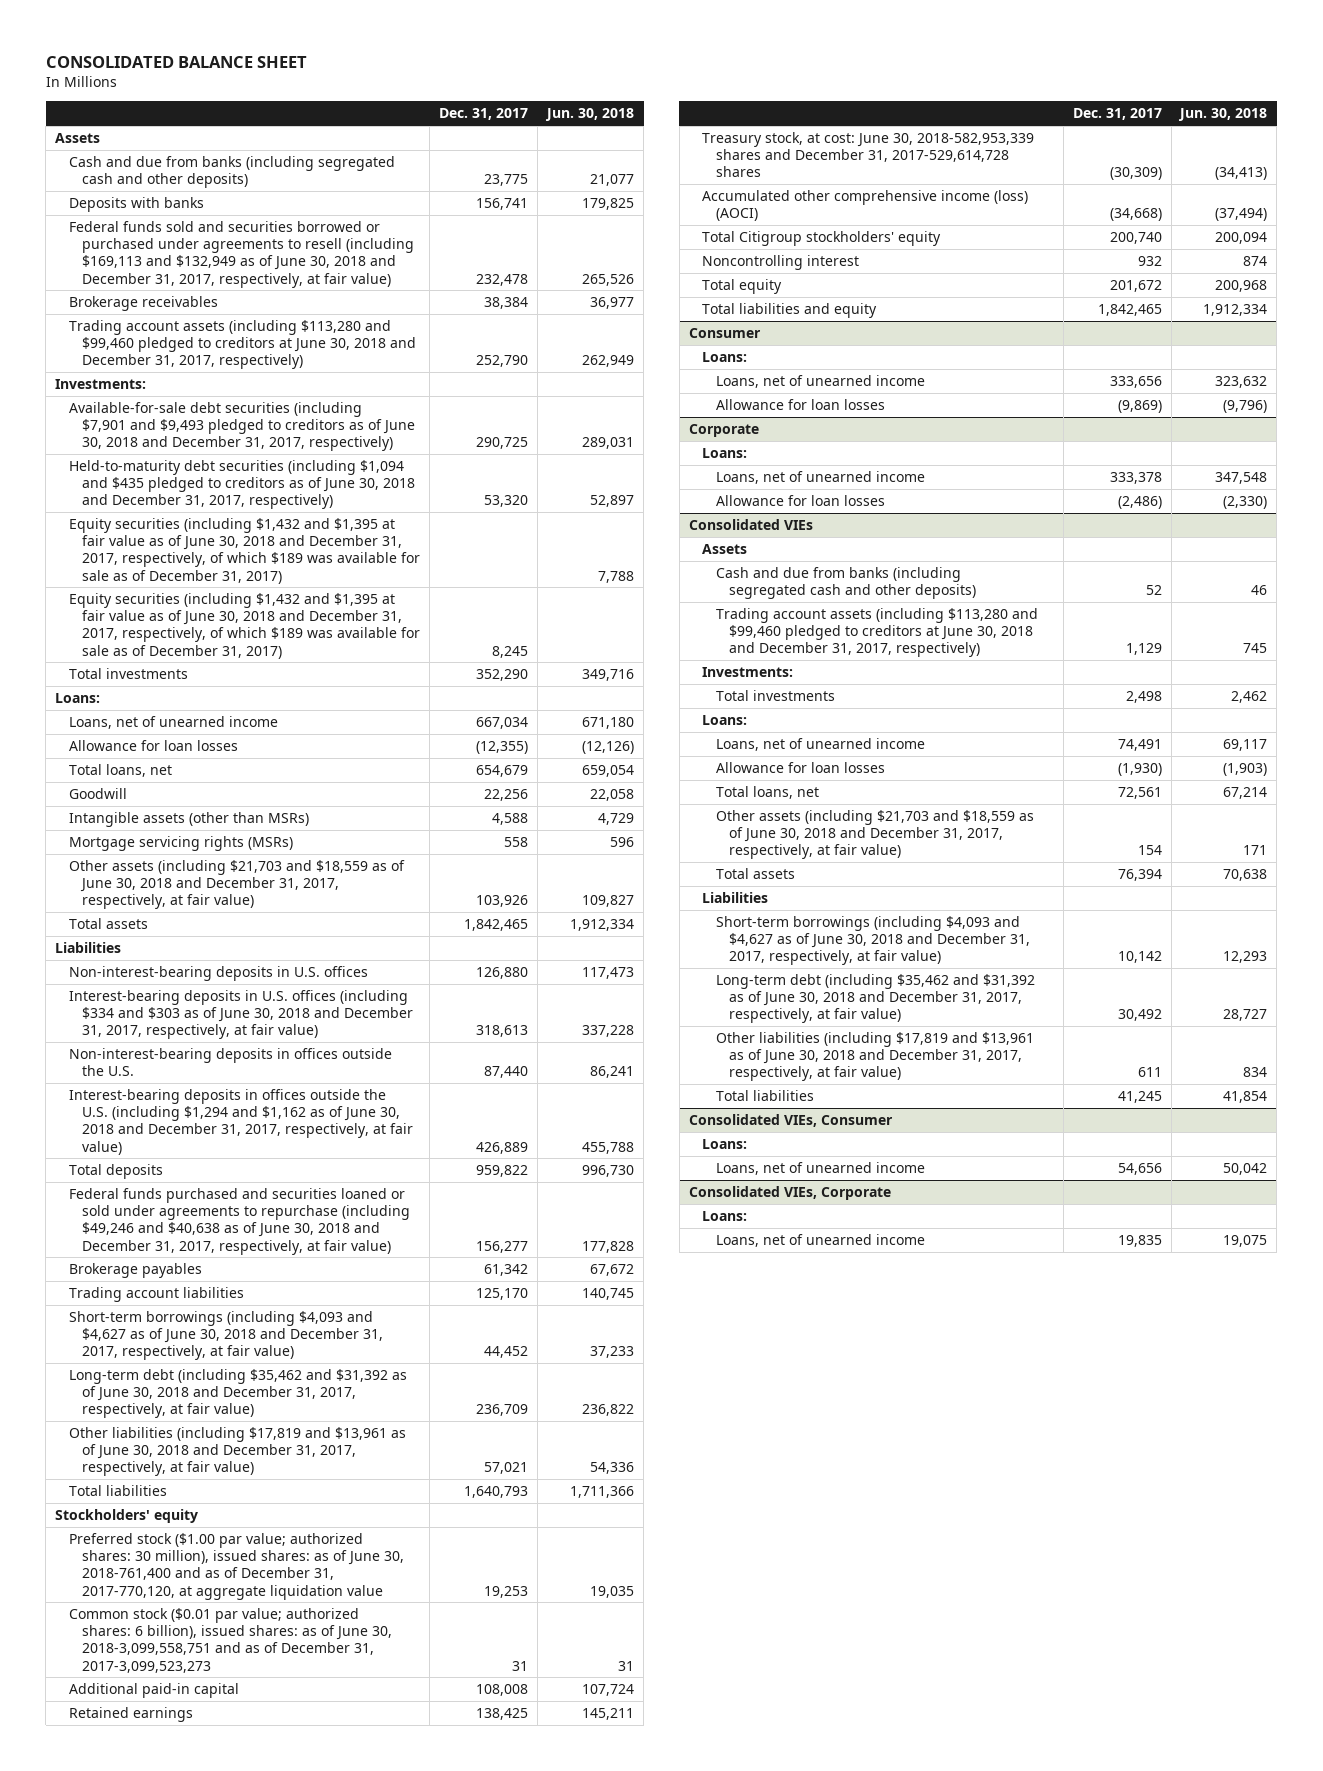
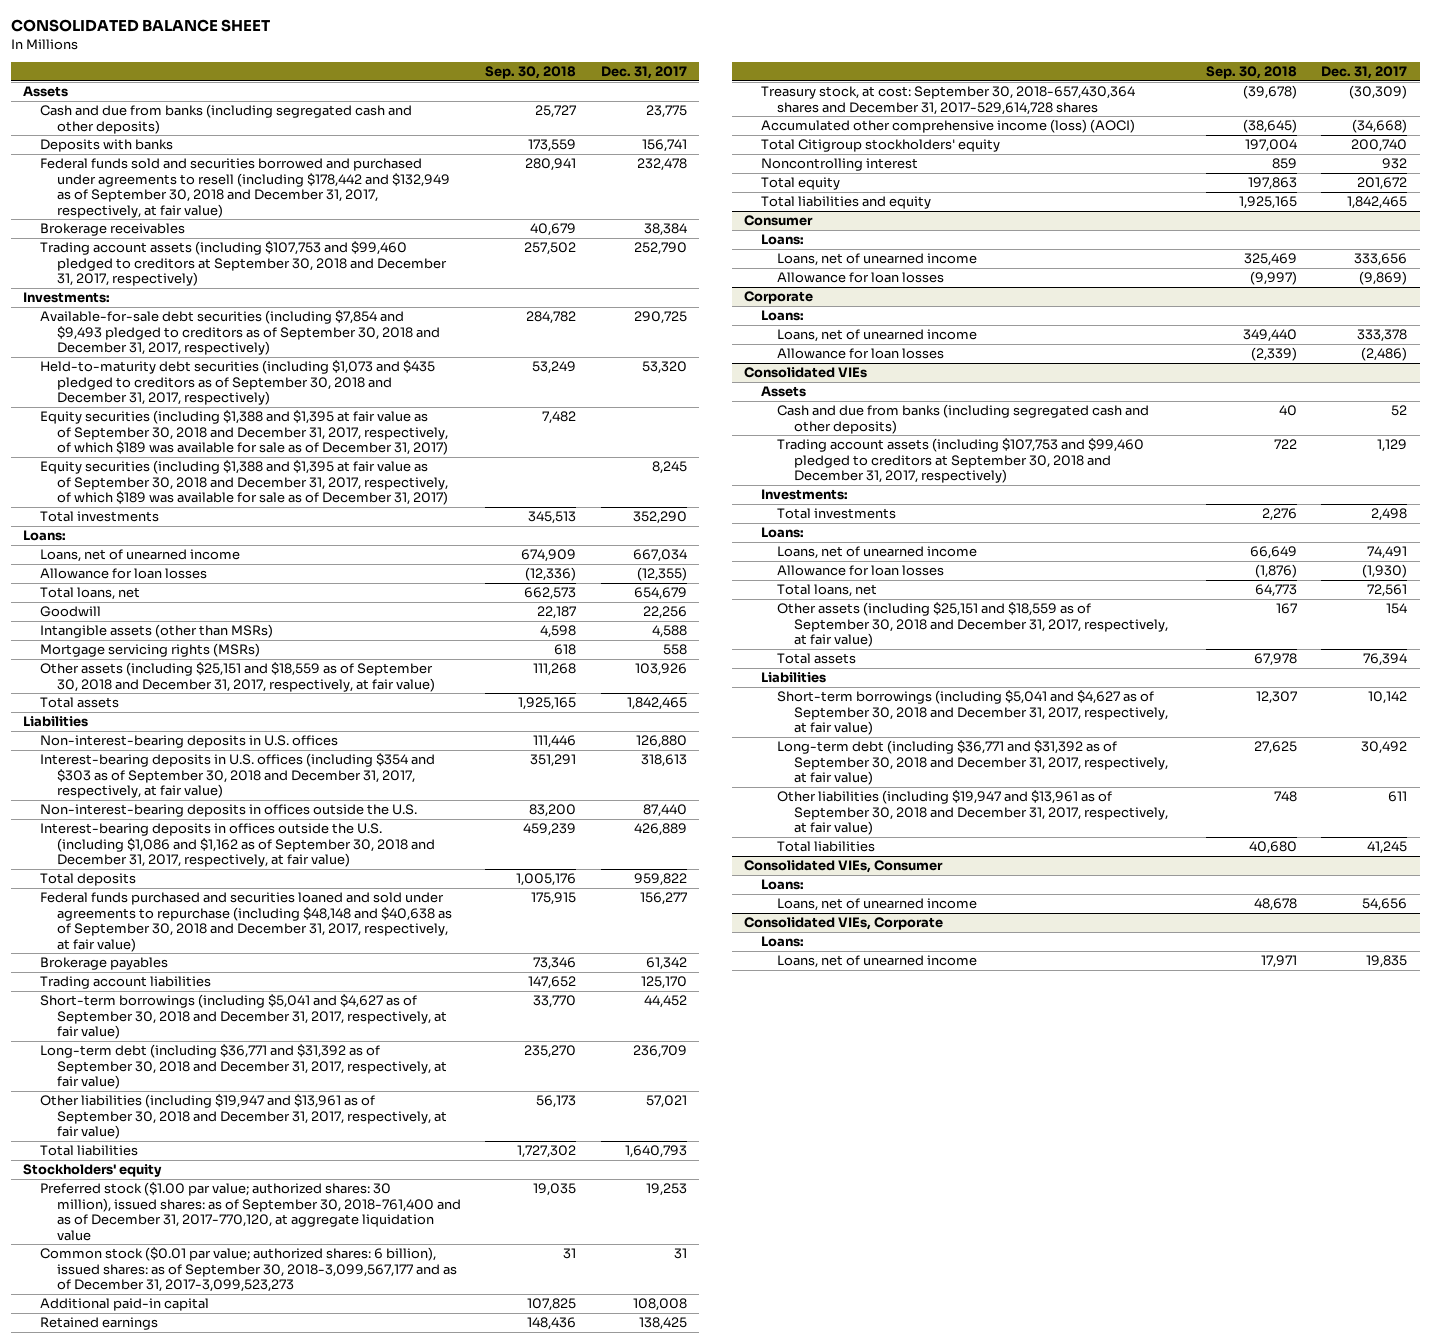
[545,108,635,122] Jun. 30, 2018 -> none
none -> [485,66,577,80] Sep. 30, 2018
[68,221,415,288] Federal funds sold and securities borrowed or purchased under agreements to resell (including $169,113 and $132,949 as of June 30, 2018 and December 31, 2017, respectively, at fair value) -> [40,158,450,218] Federal funds sold and securities borrowed and purchased under agreements to resell (including $178,442 and $132,949 as of September 30, 2018 and December 31, 2017, respectively, at fair value)
[68,320,417,370] Trading account assets (including $113,280 and $99,460 pledged to creditors at June 30, 2018 and December 31, 2017, respectively) -> [40,241,447,287] Trading account assets (including $107,753 and $99,460 pledged to creditors at September 30, 2018 and December 31, 2017, respectively)
[68,402,416,452] Available-for-sale debt securities (including $7,901 and $9,493 pledged to creditors as of June 30, 2018 and December 31, 2017, respectively) -> [40,310,440,356] Available-for-sale debt securities (including $7,854 and $9,493 pledged to creditors as of September 30, 2018 and December 31, 2017, respectively)
[68,460,416,510] Held-to-maturity debt securities (including $1,094 and $435 pledged to creditors as of June 30, 2018 and December 31, 2017, respectively) -> [40,360,436,406] Held-to-maturity debt securities (including $1,073 and $435 pledged to creditors as of September 30, 2018 and December 31, 2017, respectively)
[68,518,421,584] Equity securities (including $1,432 and $1,395 at fair value as of June 30, 2018 and December 31, 2017, respectively, of which $189 was available for sale as of December 31, 2017) -> [40,410,448,456] Equity securities (including $1,388 and $1,395 at fair value as of September 30, 2018 and December 31, 2017, respectively, of which $189 was available for sale as of December 31, 2017)
[68,593,421,659] Equity securities (including $1,432 and $1,395 at fair value as of June 30, 2018 and December 31, 2017, respectively, of which $189 was available for sale as of December 31, 2017) -> [40,460,448,506] Equity securities (including $1,388 and $1,395 at fair value as of September 30, 2018 and December 31, 2017, respectively, of which $189 was available for sale as of December 31, 2017)
[68,860,405,910] Other assets (including $21,703 and $18,559 as of June 30, 2018 and December 31, 2017, respectively, at fair value) -> [40,662,435,692] Other assets (including $25,151 and $18,559 as of September 30, 2018 and December 31, 2017, respectively, at fair value)
[68,990,414,1040] Interest-bearing deposits in U.S. offices (including $334 and $303 as of June 30, 2018 and December 31, 2017, respectively, at fair value) -> [40,753,436,799] Interest-bearing deposits in U.S. offices (including $354 and $303 as of September 30, 2018 and December 31, 2017, respectively, at fair value)
[68,1089,414,1155] Interest-bearing deposits in offices outside the U.S. (including $1,294 and $1,162 as of June 30, 2018 and December 31, 2017, respectively, at fair value) -> [40,823,435,868] Interest-bearing deposits in offices outside the U.S. (including $1,086 and $1,162 as of September 30, 2018 and December 31, 2017, respectively, at fair value)
[68,1188,411,1255] Federal funds purchased and securities loaned or sold under agreements to repurchase (including $49,246 and $40,638 as of June 30, 2018 and December 31, 2017, respectively, at fair value) -> [40,892,452,952] Federal funds purchased and securities loaned and sold under agreements to repurchase (including $48,148 and $40,638 as of September 30, 2018 and December 31, 2017, respectively, at fair value)
[68,1311,384,1361] Short-term borrowings (including $4,093 and $4,627 as of June 30, 2018 and December 31, 2017, respectively, at fair value) -> [40,994,447,1040] Short-term borrowings (including $5,041 and $4,627 as of September 30, 2018 and December 31, 2017, respectively, at fair value)
[68,1369,407,1419] Long-term debt (including $35,462 and $31,392 as of June 30, 2018 and December 31, 2017, respectively, at fair value) -> [40,1044,447,1090] Long-term debt (including $36,771 and $31,392 as of September 30, 2018 and December 31, 2017, respectively, at fair value)
[68,1427,406,1477] Other liabilities (including $17,819 and $13,961 as of June 30, 2018 and December 31, 2017, respectively, at fair value) -> [40,1094,447,1140] Other liabilities (including $19,947 and $13,961 as of September 30, 2018 and December 31, 2017, respectively, at fair value)
[68,1533,405,1600] Preferred stock ($1.00 par value; authorized shares: 30 million), issued shares: as of June 30, 2018-761,400 and as of December 31, 2017-770,120, at aggregate liquidation value -> [40,1182,461,1241] Preferred stock ($1.00 par value; authorized shares: 30 million), issued shares: as of September 30, 2018-761,400 and as of December 31, 2017-770,120, at aggregate liquidation value
[68,1608,393,1673] Common stock ($0.01 par value; authorized shares: 6 billion), issued shares: as of June 30, 2018-3,099,558,751 and as of December 31, 2017-3,099,523,273 -> [40,1247,457,1293] Common stock ($0.01 par value; authorized shares: 6 billion), issued shares: as of September 30, 2018-3,099,567,177 and as of December 31, 2017-3,099,523,273
[702,132,1035,178] Treasury stock, at cost: June 30, 2018-582,953,339 shares and December 31, 2017-529,614,728 shares -> [760,86,1135,115] Treasury stock, at cost: September 30, 2018-657,430,364 shares and December 31, 2017-529,614,728 shares
[715,608,1038,658] Trading account assets (including $113,280 and $99,460 pledged to creditors at June 30, 2018 and December 31, 2017, respectively) -> [777,438,1145,484] Trading account assets (including $107,753 and $99,460 pledged to creditors at September 30, 2018 and December 31, 2017, respectively)
[715,810,1034,860] Other assets (including $21,703 and $18,559 as of June 30, 2018 and December 31, 2017, respectively, at fair value) -> [777,602,1169,648] Other assets (including $25,151 and $18,559 as of September 30, 2018 and December 31, 2017, respectively, at fair value)
[715,916,1031,966] Short-term borrowings (including $4,093 and $4,627 as of June 30, 2018 and December 31, 2017, respectively, at fair value) -> [777,690,1169,736] Short-term borrowings (including $5,041 and $4,627 as of September 30, 2018 and December 31, 2017, respectively, at fair value)
[715,974,1035,1024] Long-term debt (including $35,462 and $31,392 as of June 30, 2018 and December 31, 2017, respectively, at fair value) -> [777,740,1169,786] Long-term debt (including $36,771 and $31,392 as of September 30, 2018 and December 31, 2017, respectively, at fair value)
[715,1032,1034,1082] Other liabilities (including $17,819 and $13,961 as of June 30, 2018 and December 31, 2017, respectively, at fair value) -> [777,790,1169,836] Other liabilities (including $19,947 and $13,961 as of September 30, 2018 and December 31, 2017, respectively, at fair value)

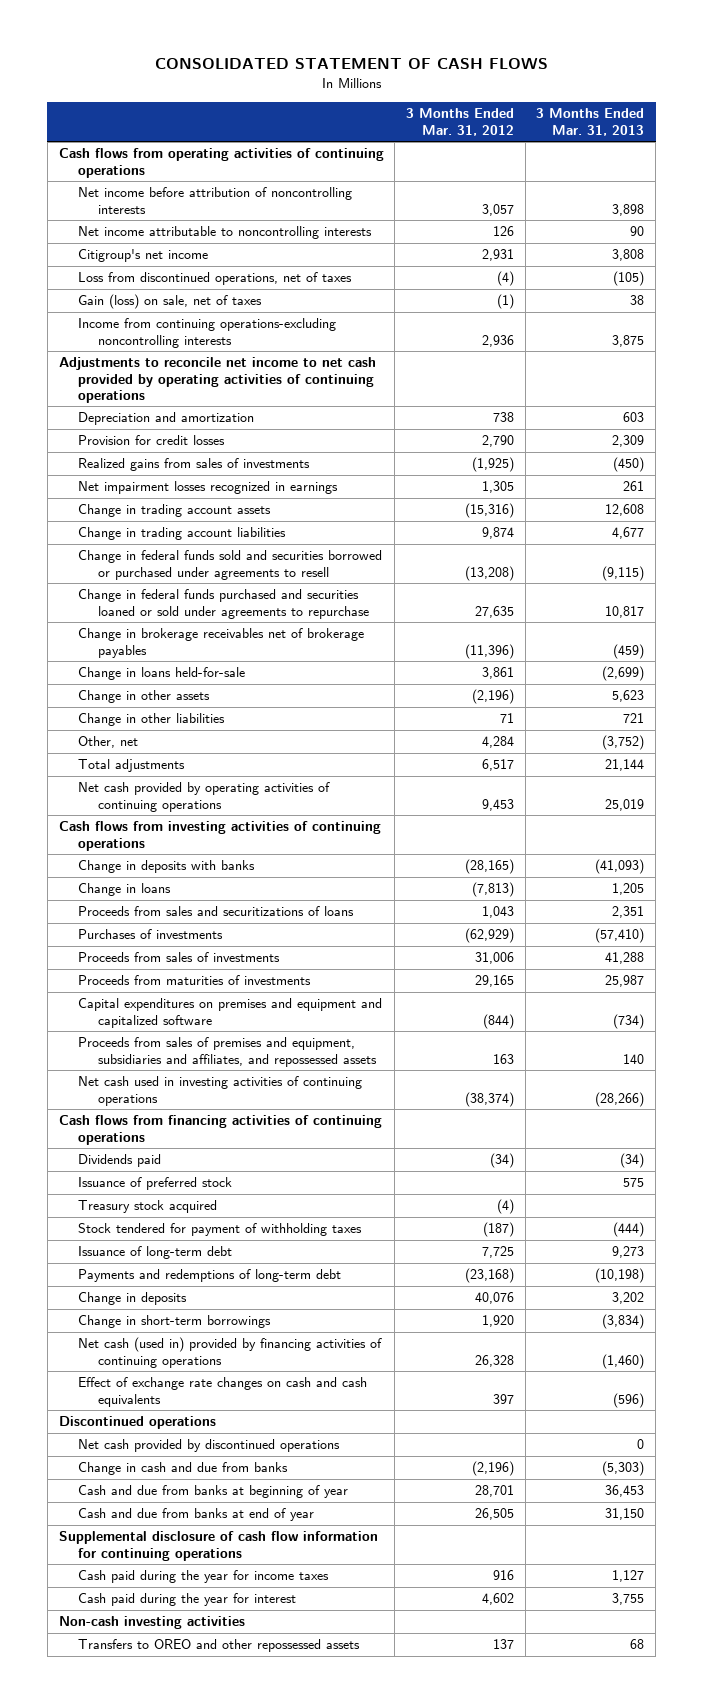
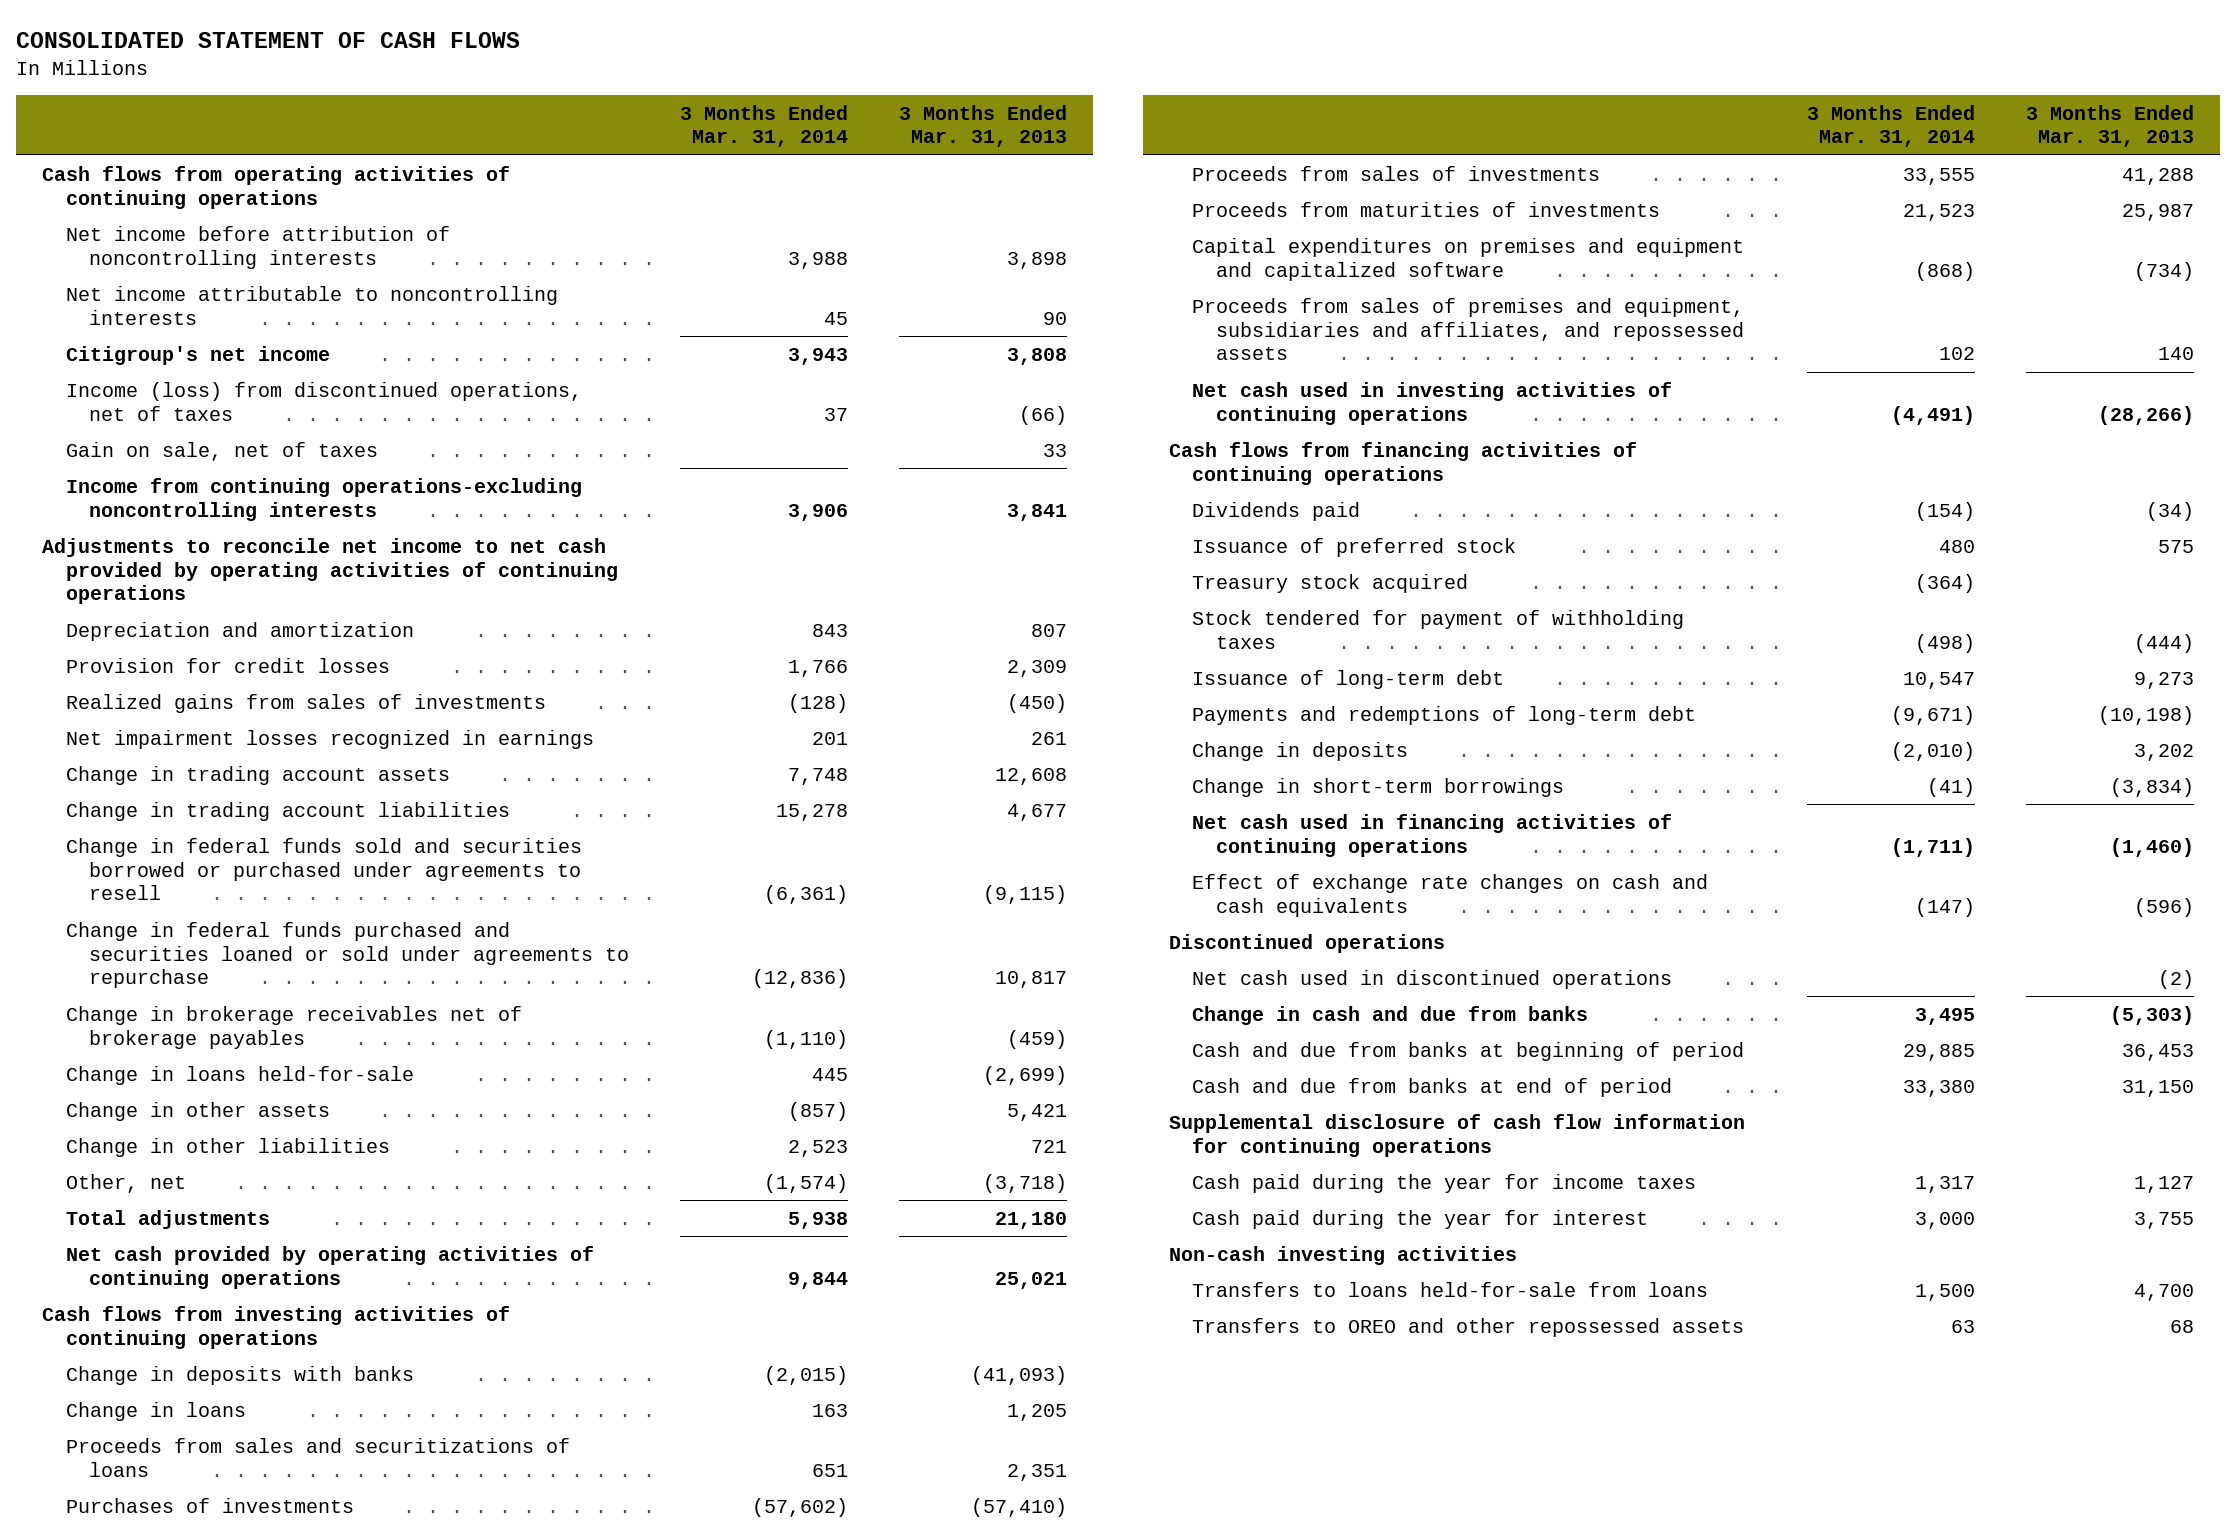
[406,108,515,136] 3 Months Ended Mar. 31, 2012 -> none
none -> [680,104,849,148] 3 Months Ended Mar. 31, 2014
[78,272,353,286] Loss from discontinued operations, net of taxes -> [65,381,582,421] Income (loss) from discontinued operations, net of taxes
[613,271,645,287] (105) -> [1019,405,1068,425] (66)
[78,294,263,310] Gain (loss) on sale, net of taxes -> [65,441,378,461] Gain on sale, net of taxes
[630,295,645,306] 38 -> [1043,443,1068,457] 33
[612,334,645,347] 3,875 -> [1007,503,1068,521] 3,841
[623,412,645,423] 603 -> [1031,623,1068,637] 807
[612,690,645,703] 5,623 -> [1007,1103,1068,1121] 5,421
[602,735,645,751] (3,752) -> [983,1173,1068,1193] (3,718)
[605,759,645,772] 21,144 -> [995,1211,1068,1229] 21,180
[605,798,645,811] 25,019 -> [995,1271,1068,1289] 25,021
[78,1337,383,1368] Net cash (used in) provided by financing activities of continuing operations -> [1192,813,1673,857] Net cash used in financing activities of continuing operations
[78,1439,341,1453] Net cash provided by discontinued operations -> [1192,969,1673,989] Net cash used in discontinued operations
[637,1439,645,1450] 0 -> [2158,969,2195,989] (2)
[78,1485,349,1499] Cash and due from banks at beginning of year -> [1192,1041,1745,1061] Cash and due from banks at beginning of period
[78,1508,315,1522] Cash and due from banks at end of year -> [1192,1077,1673,1097] Cash and due from banks at end of period
none -> [1192,1281,1709,1297] Transfers to loans held-for-sale from loans

